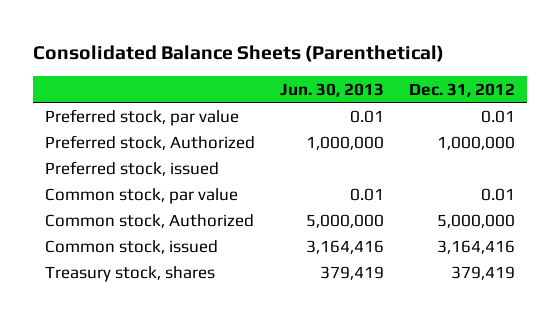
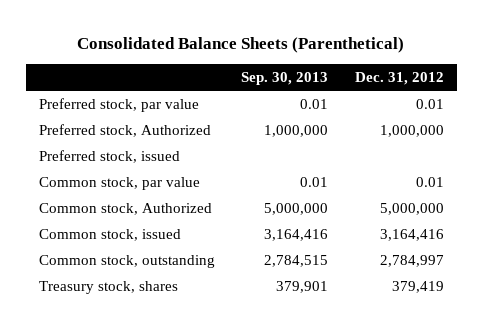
[280,82,385,97] Jun. 30, 2013 -> none
none -> [241,71,329,85] Sep. 30, 2013
none -> [38,255,215,269] Common stock, outstanding

